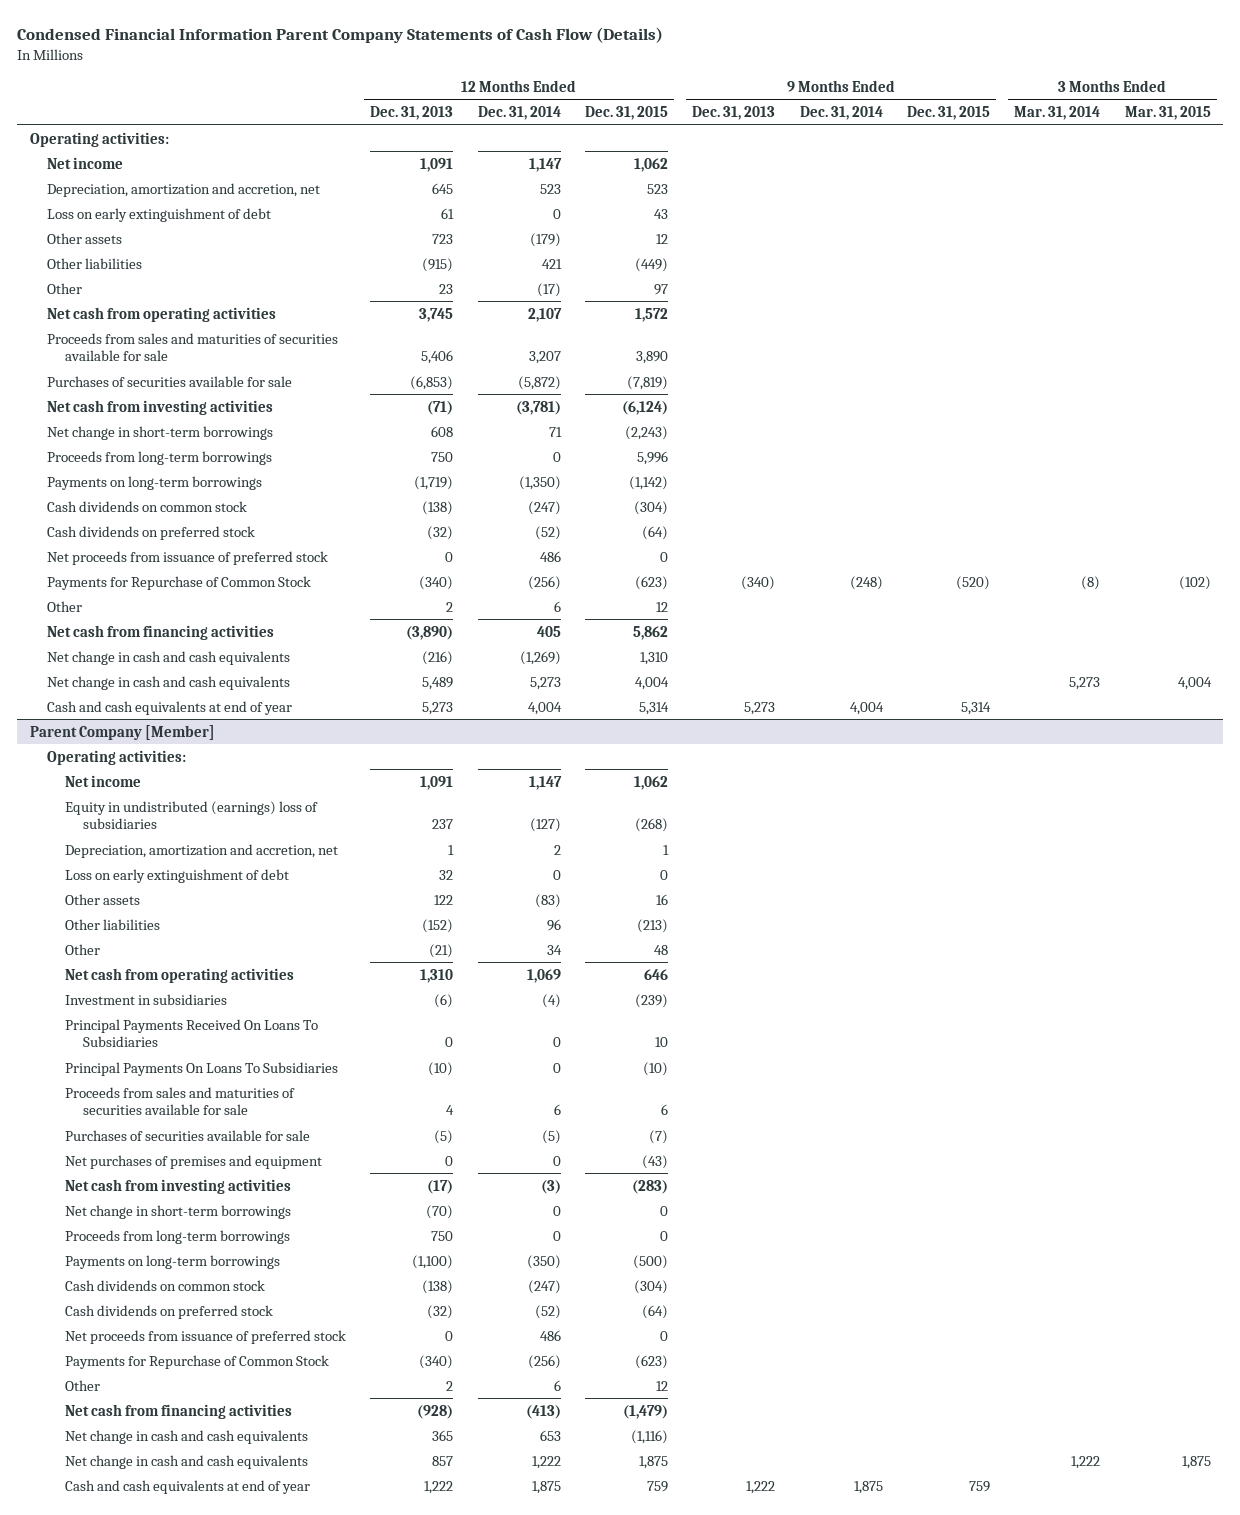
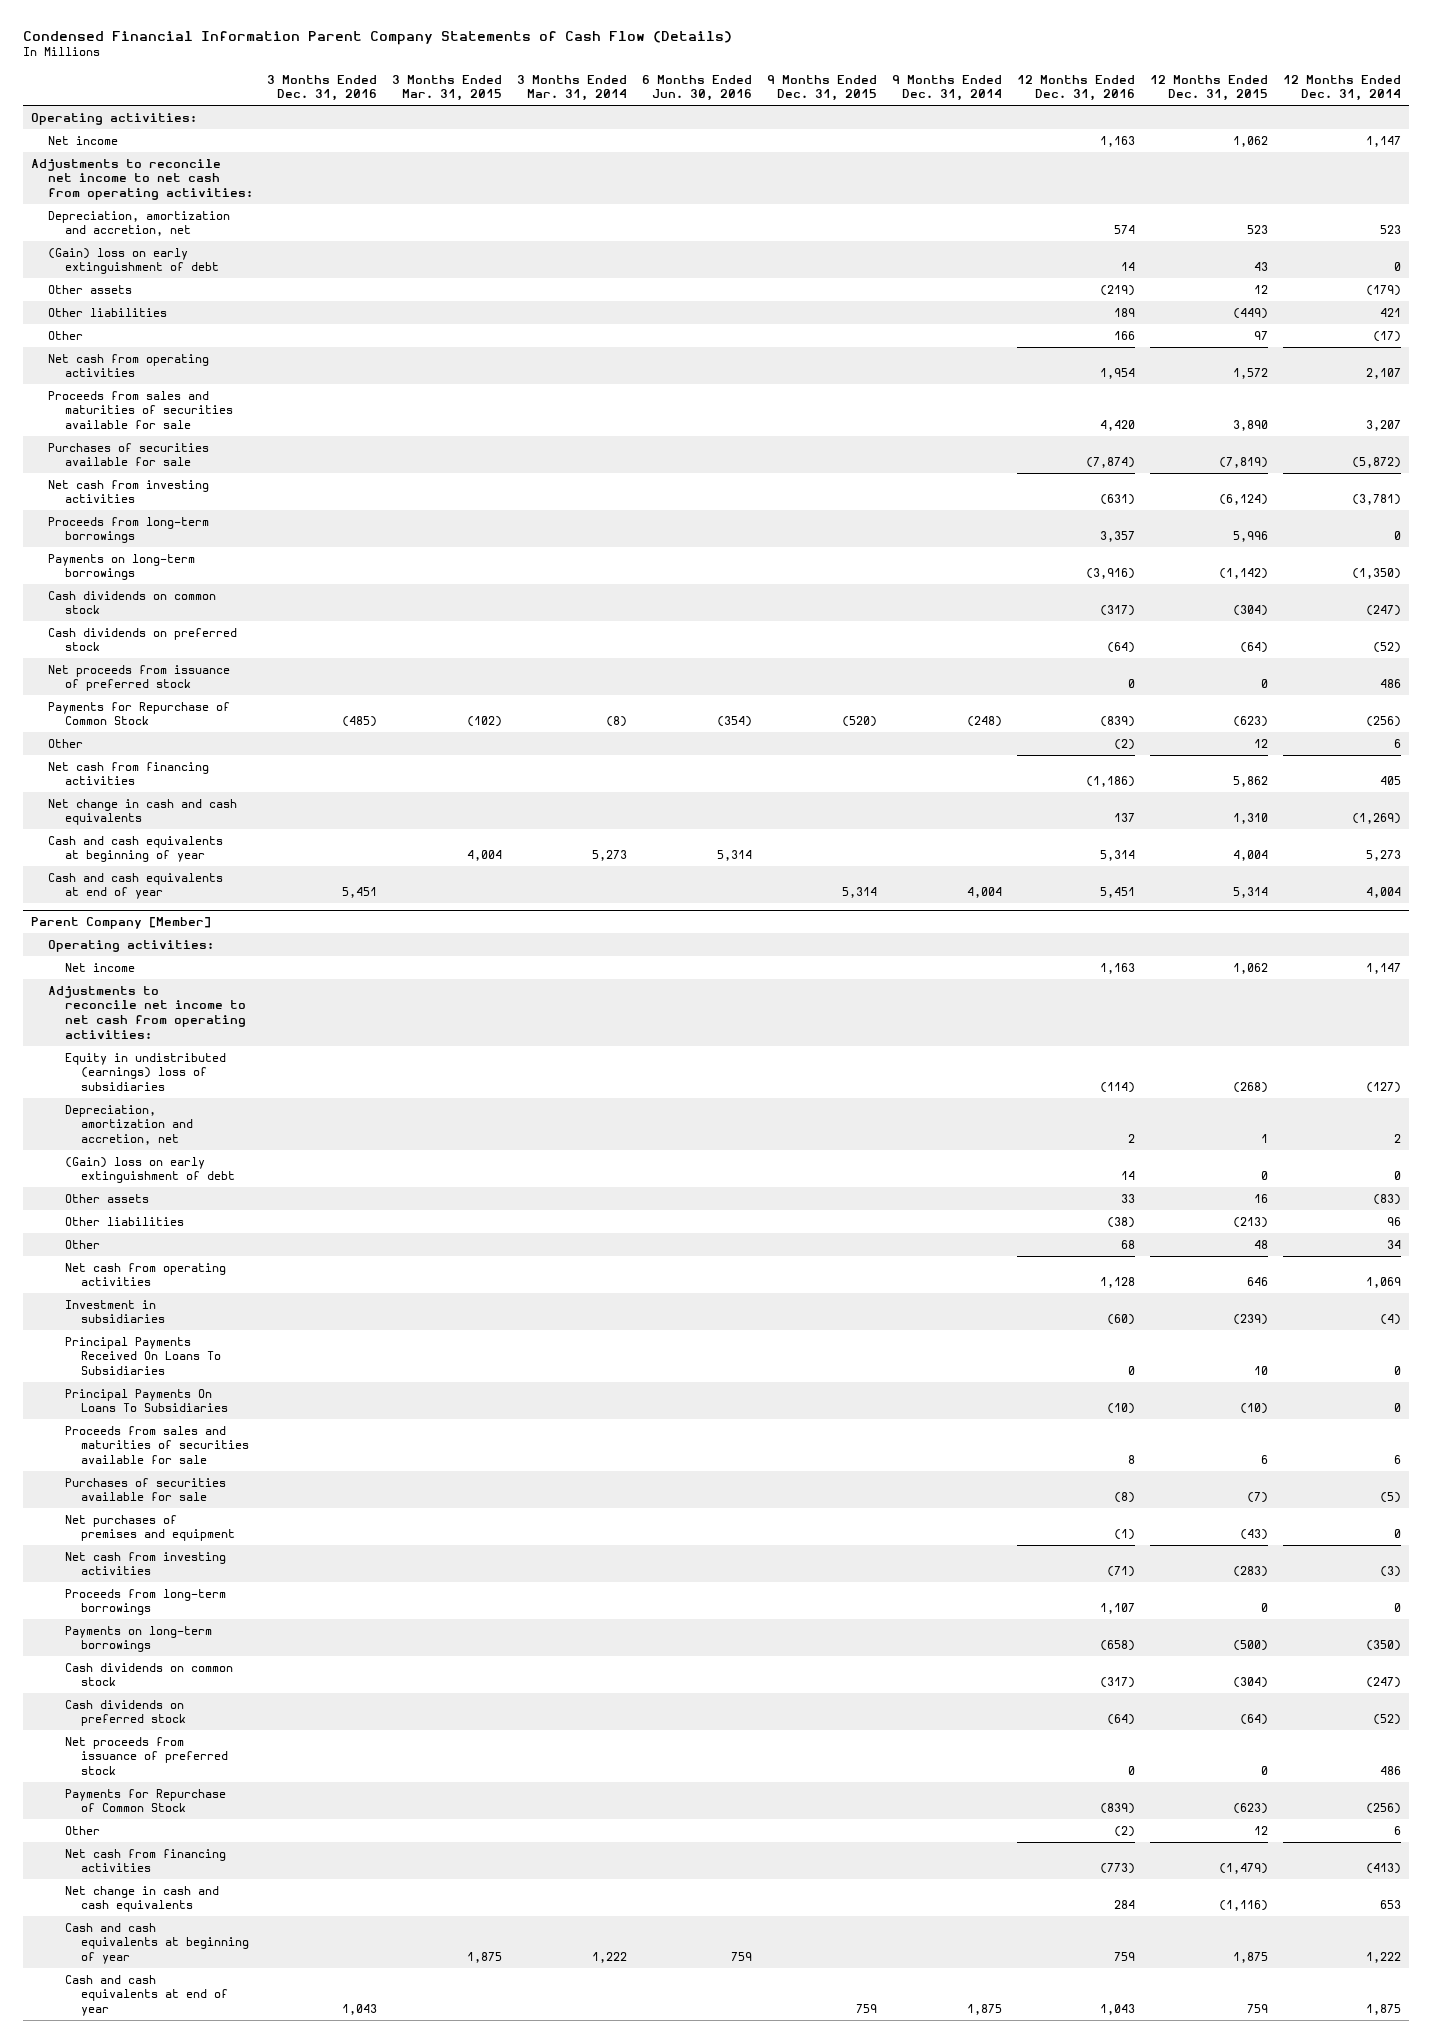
[370,106,454,121] Dec. 31, 2013 -> none
[692,106,776,121] Dec. 31, 2013 -> none
none -> [267,74,378,102] 3 Months Ended Dec. 31, 2016
none -> [642,74,753,102] 6 Months Ended Jun. 30, 2016
none -> [1017,74,1136,102] 12 Months Ended Dec. 31, 2016
none -> [30,158,253,200] Adjustments to reconcile net income to net cash from operating activities:
[47,207,272,222] Loss on early extinguishment of debt -> [47,247,219,275] (Gain) loss on early extinguishment of debt
[47,425,274,440] Net change in short-term borrowings -> none
[47,675,291,690] Net change in cash and cash equivalents -> [47,835,223,863] Cash and cash equivalents at beginning of year
none -> [47,985,246,1039] Adjustments to reconcile net income to net cash from operating activities:
[64,868,289,883] Loss on early extinguishment of debt -> [64,1156,236,1184] (Gain) loss on early extinguishment of debt
[64,1204,291,1219] Net change in short-term borrowings -> none
[64,1454,308,1469] Net change in cash and cash equivalents -> [64,1922,250,1964] Cash and cash equivalents at beginning of year

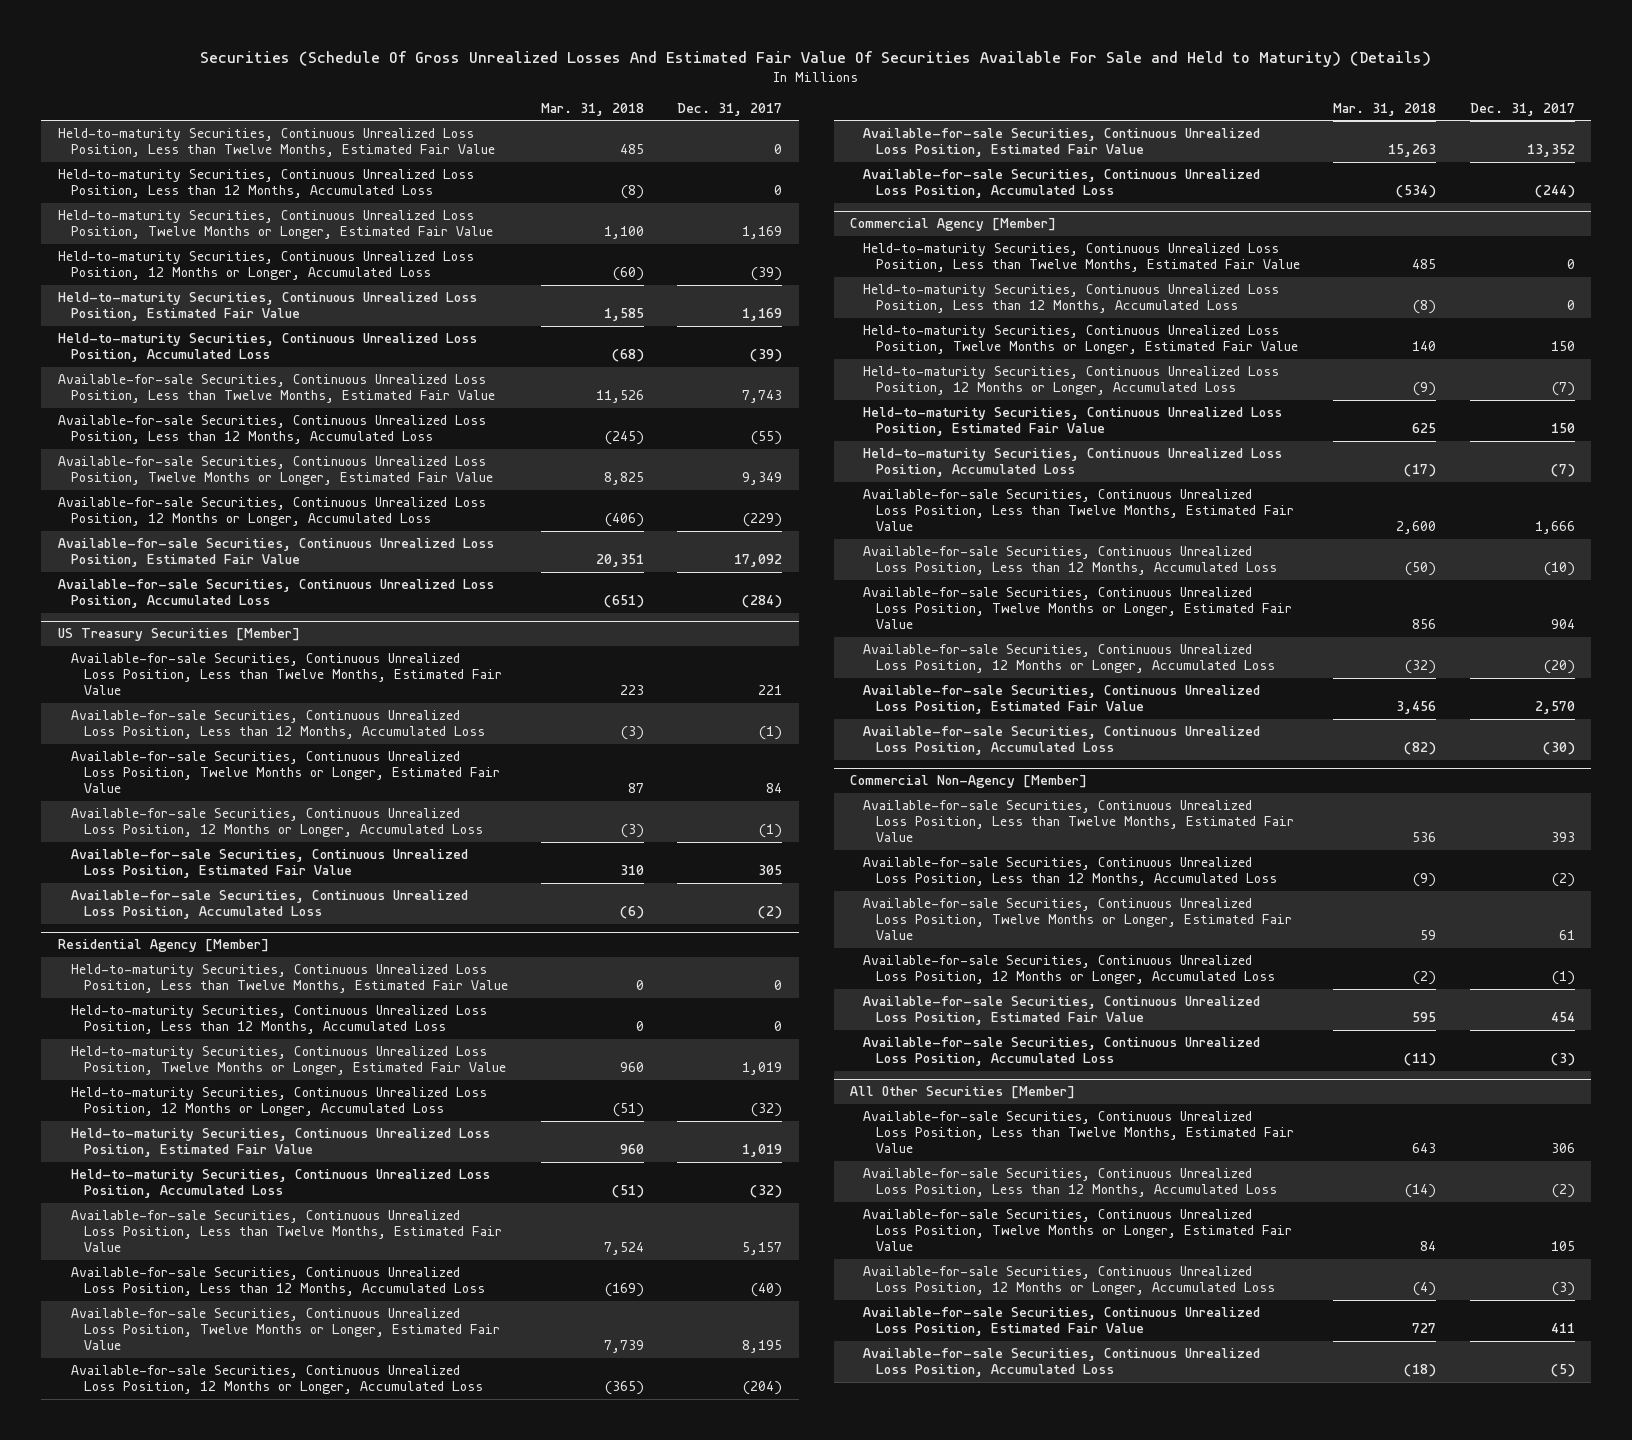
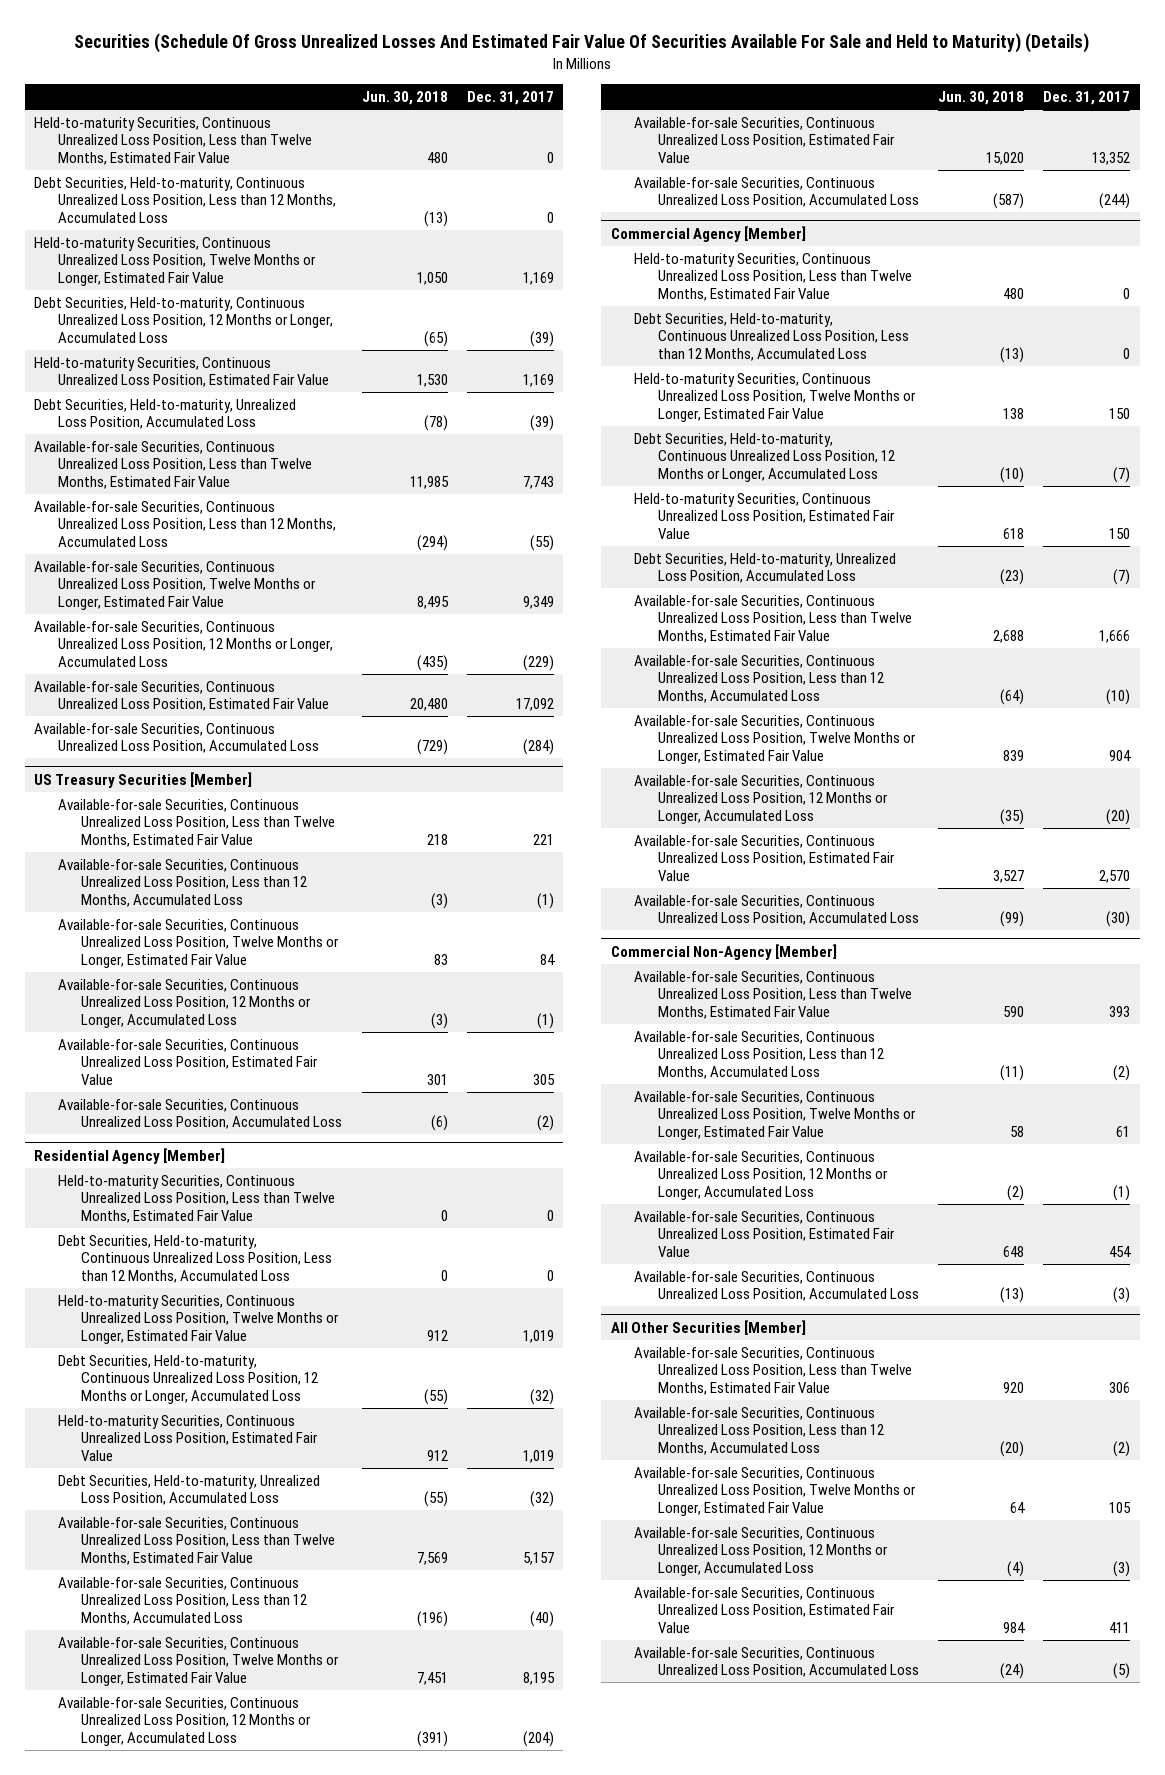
[540,102,644,116] Mar. 31, 2018 -> none
none -> [361,91,448,106] Jun. 30, 2018
[57,169,474,199] Held-to-maturity Securities, Continuous Unrealized Loss Position, Less than 12 Months, Accumulated Loss -> [34,176,336,224] Debt Securities, Held-to-maturity, Continuous Unrealized Loss Position, Less than 12 Months, Accumulated Loss
[57,251,474,281] Held-to-maturity Securities, Continuous Unrealized Loss Position, 12 Months or Longer, Accumulated Loss -> [34,296,333,344] Debt Securities, Held-to-maturity, Continuous Unrealized Loss Position, 12 Months or Longer, Accumulated Loss
[57,333,477,363] Held-to-maturity Securities, Continuous Unrealized Loss Position, Accumulated Loss -> [34,398,297,430] Debt Securities, Held-to-maturity, Unrealized Loss Position, Accumulated Loss
[70,1005,487,1035] Held-to-maturity Securities, Continuous Unrealized Loss Position, Less than 12 Months, Accumulated Loss -> [57,1234,333,1284] Debt Securities, Held-to-maturity, Continuous Unrealized Loss Position, Less than 12 Months, Accumulated Loss
[70,1087,487,1117] Held-to-maturity Securities, Continuous Unrealized Loss Position, 12 Months or Longer, Accumulated Loss -> [57,1354,319,1405] Debt Securities, Held-to-maturity, Continuous Unrealized Loss Position, 12 Months or Longer, Accumulated Loss
[70,1169,490,1199] Held-to-maturity Securities, Continuous Unrealized Loss Position, Accumulated Loss -> [57,1474,320,1506] Debt Securities, Held-to-maturity, Unrealized Loss Position, Accumulated Loss
[863,284,1280,314] Held-to-maturity Securities, Continuous Unrealized Loss Position, Less than 12 Months, Accumulated Loss -> [634,312,909,362] Debt Securities, Held-to-maturity, Continuous Unrealized Loss Position, Less than 12 Months, Accumulated Loss
[863,366,1280,396] Held-to-maturity Securities, Continuous Unrealized Loss Position, 12 Months or Longer, Accumulated Loss -> [634,432,895,483] Debt Securities, Held-to-maturity, Continuous Unrealized Loss Position, 12 Months or Longer, Accumulated Loss
[863,448,1283,478] Held-to-maturity Securities, Continuous Unrealized Loss Position, Accumulated Loss -> [634,552,897,584] Debt Securities, Held-to-maturity, Unrealized Loss Position, Accumulated Loss

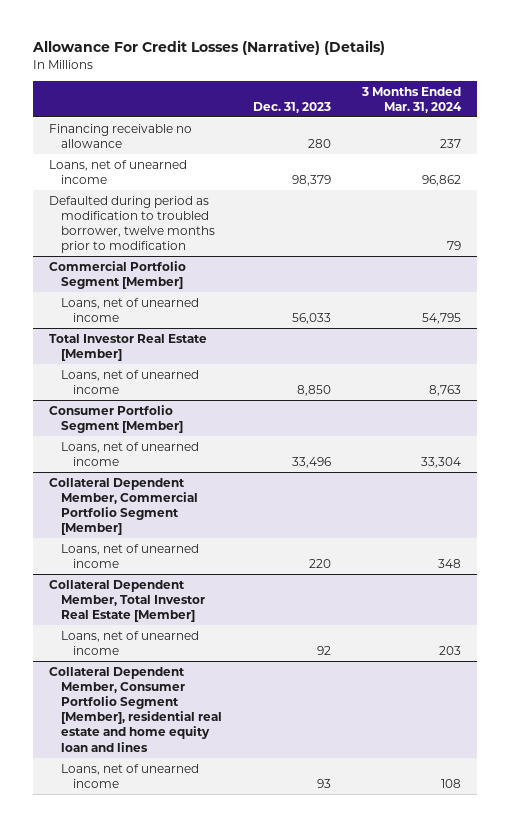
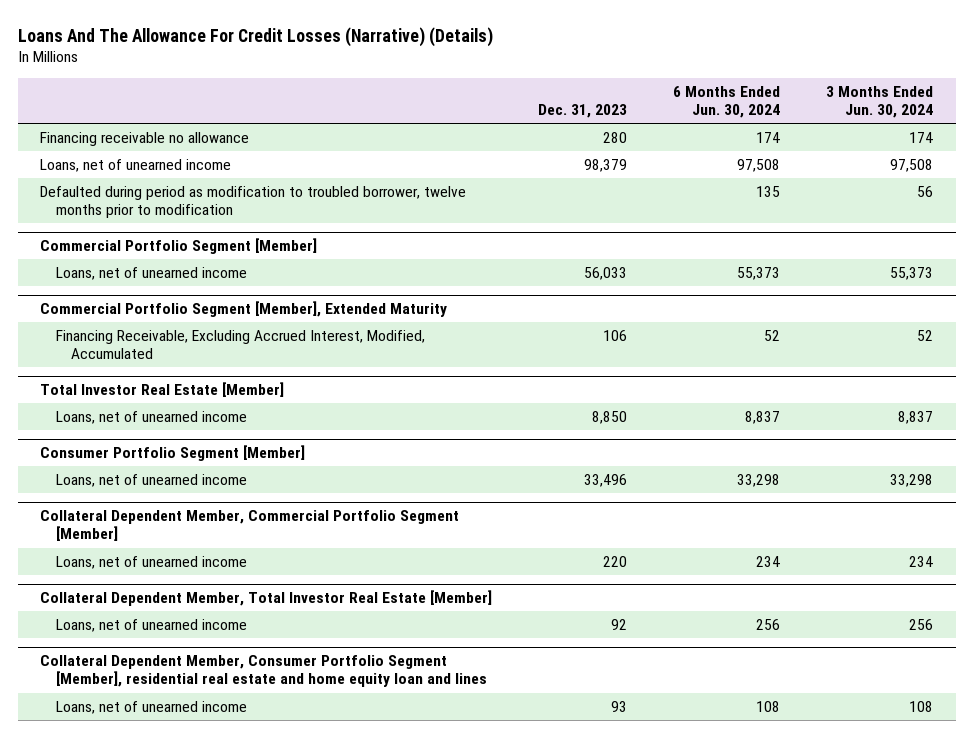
[32,40,386,56] Allowance For Credit Losses (Narrative) (Details) -> [17,26,493,47] Loans And The Allowance For Credit Losses (Narrative) (Details)
[361,86,463,113] 3 Months Ended Mar. 31, 2024 -> none
none -> [672,85,780,119] 6 Months Ended Jun. 30, 2024
none -> [825,85,933,119] 3 Months Ended Jun. 30, 2024
none -> [40,301,448,318] Commercial Portfolio Segment [Member], Extended Maturity
none -> [55,329,425,360] Financing Receivable, Excluding Accrued Interest, Modified, Accumulated

